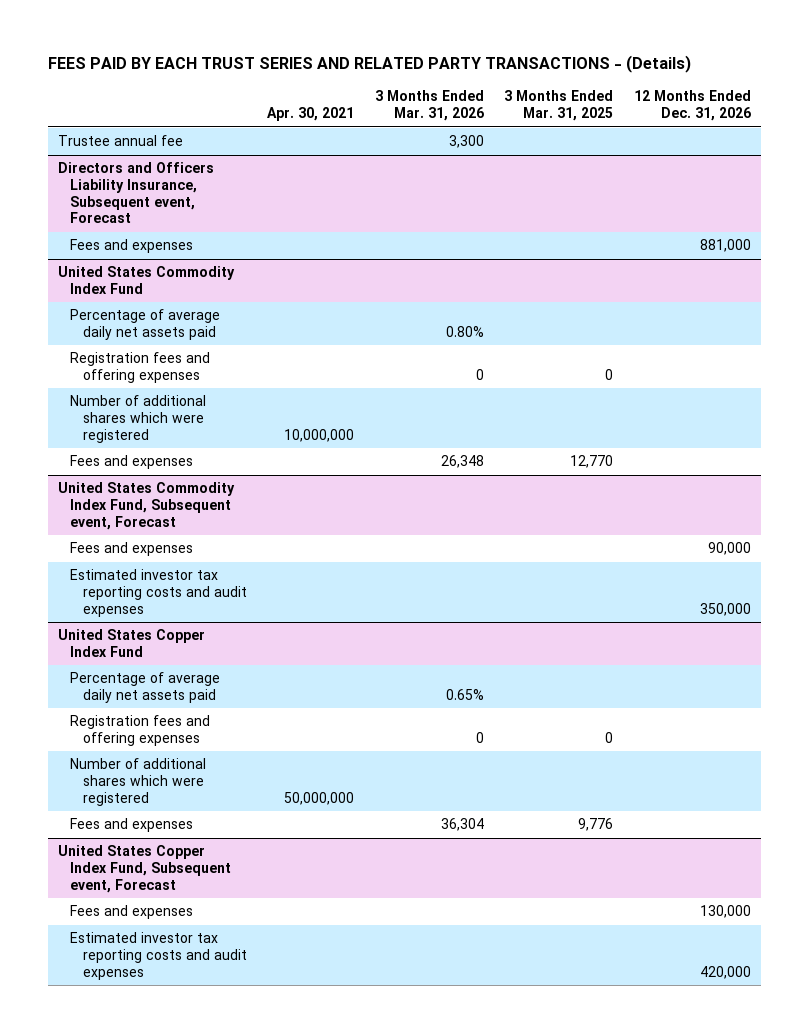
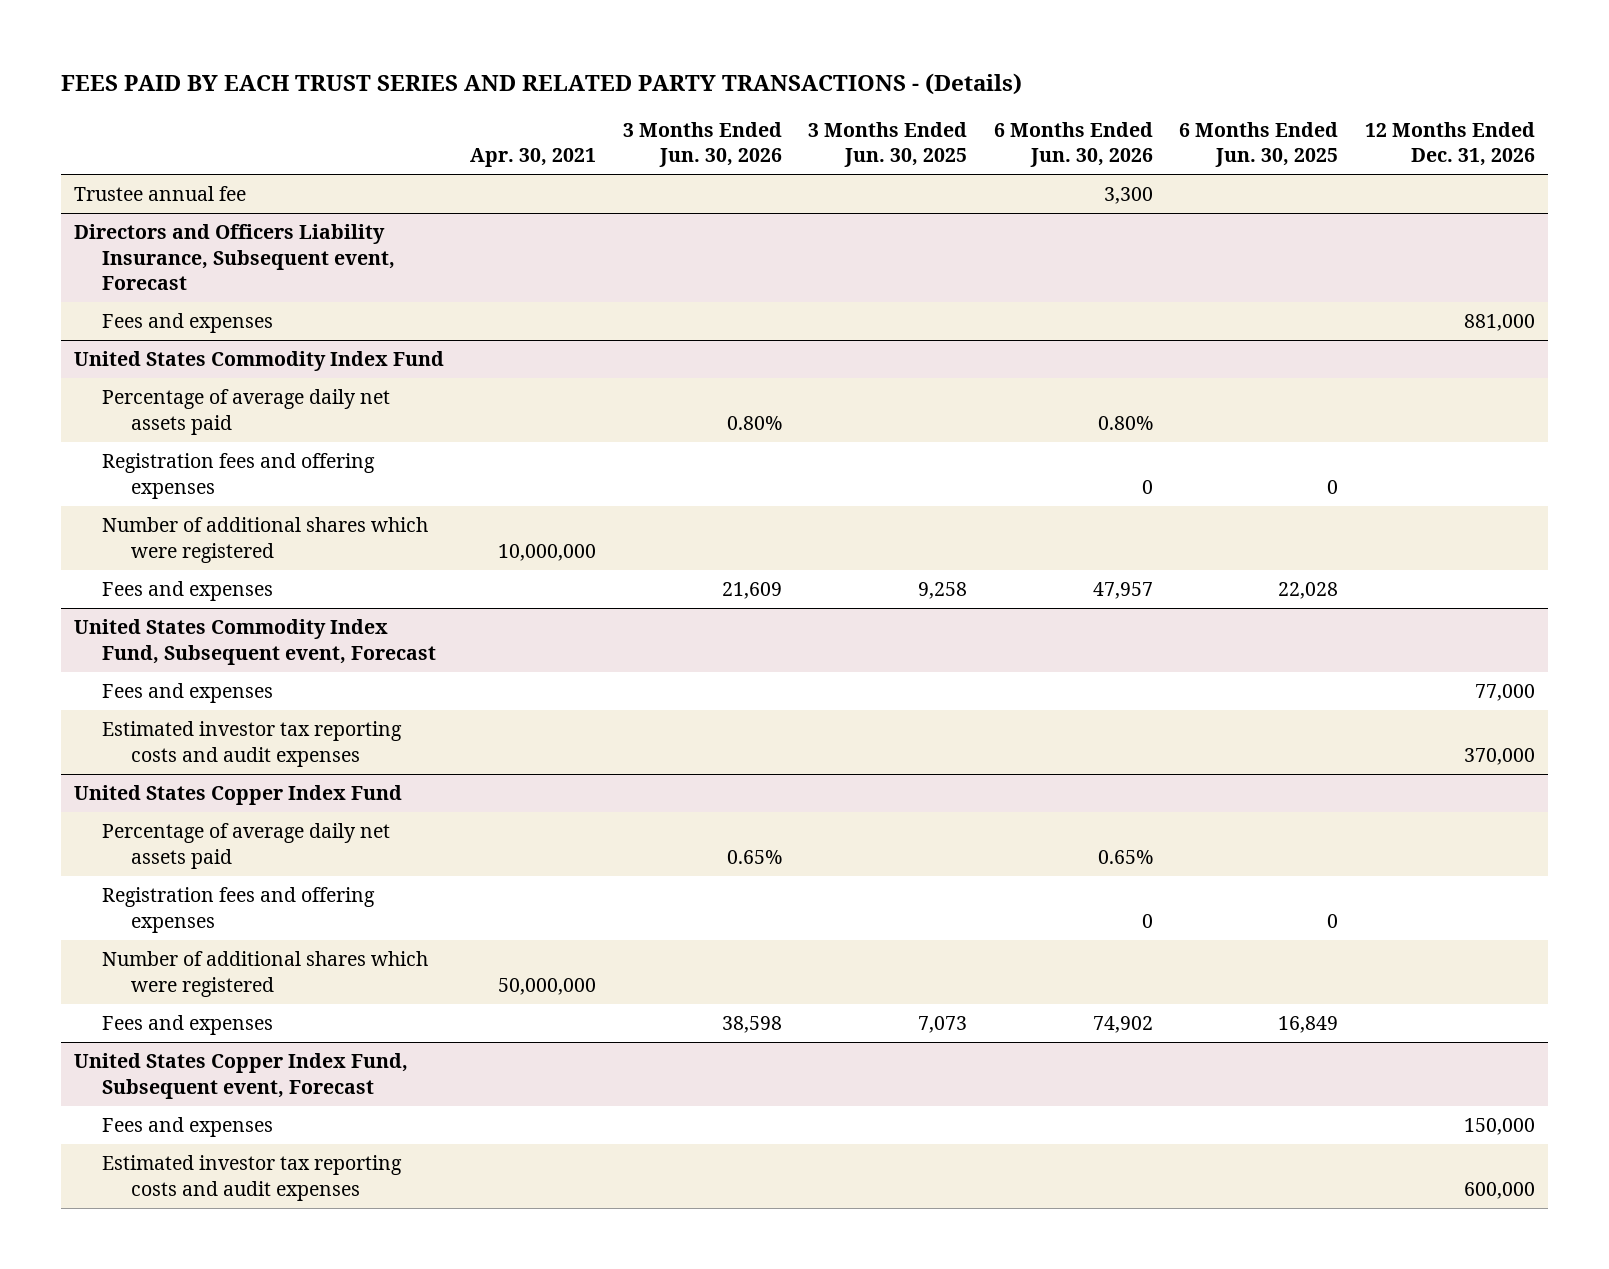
[374,90,484,122] 3 Months Ended Mar. 31, 2026 -> none
[504,90,614,122] 3 Months Ended Mar. 31, 2025 -> none
none -> [622,121,782,168] 3 Months Ended Jun. 30, 2026
none -> [808,121,968,168] 3 Months Ended Jun. 30, 2025
none -> [993,121,1153,168] 6 Months Ended Jun. 30, 2026
none -> [1179,121,1339,168] 6 Months Ended Jun. 30, 2025
[708,542,752,556] 90,000 -> [1474,684,1535,702] 77,000
[700,602,752,616] 350,000 -> [1463,747,1535,765] 370,000
[700,905,752,919] 130,000 -> [1463,1118,1535,1136] 150,000
[700,965,752,979] 420,000 -> [1463,1181,1535,1199] 600,000

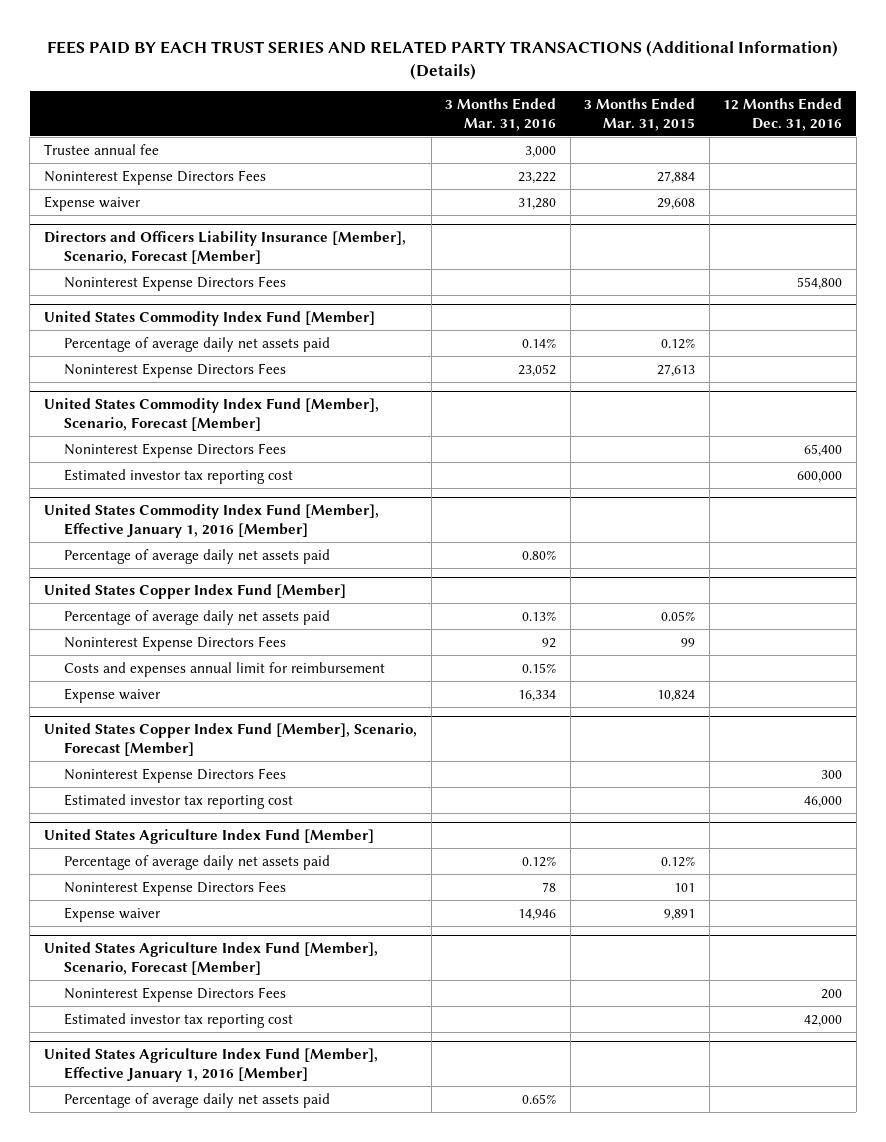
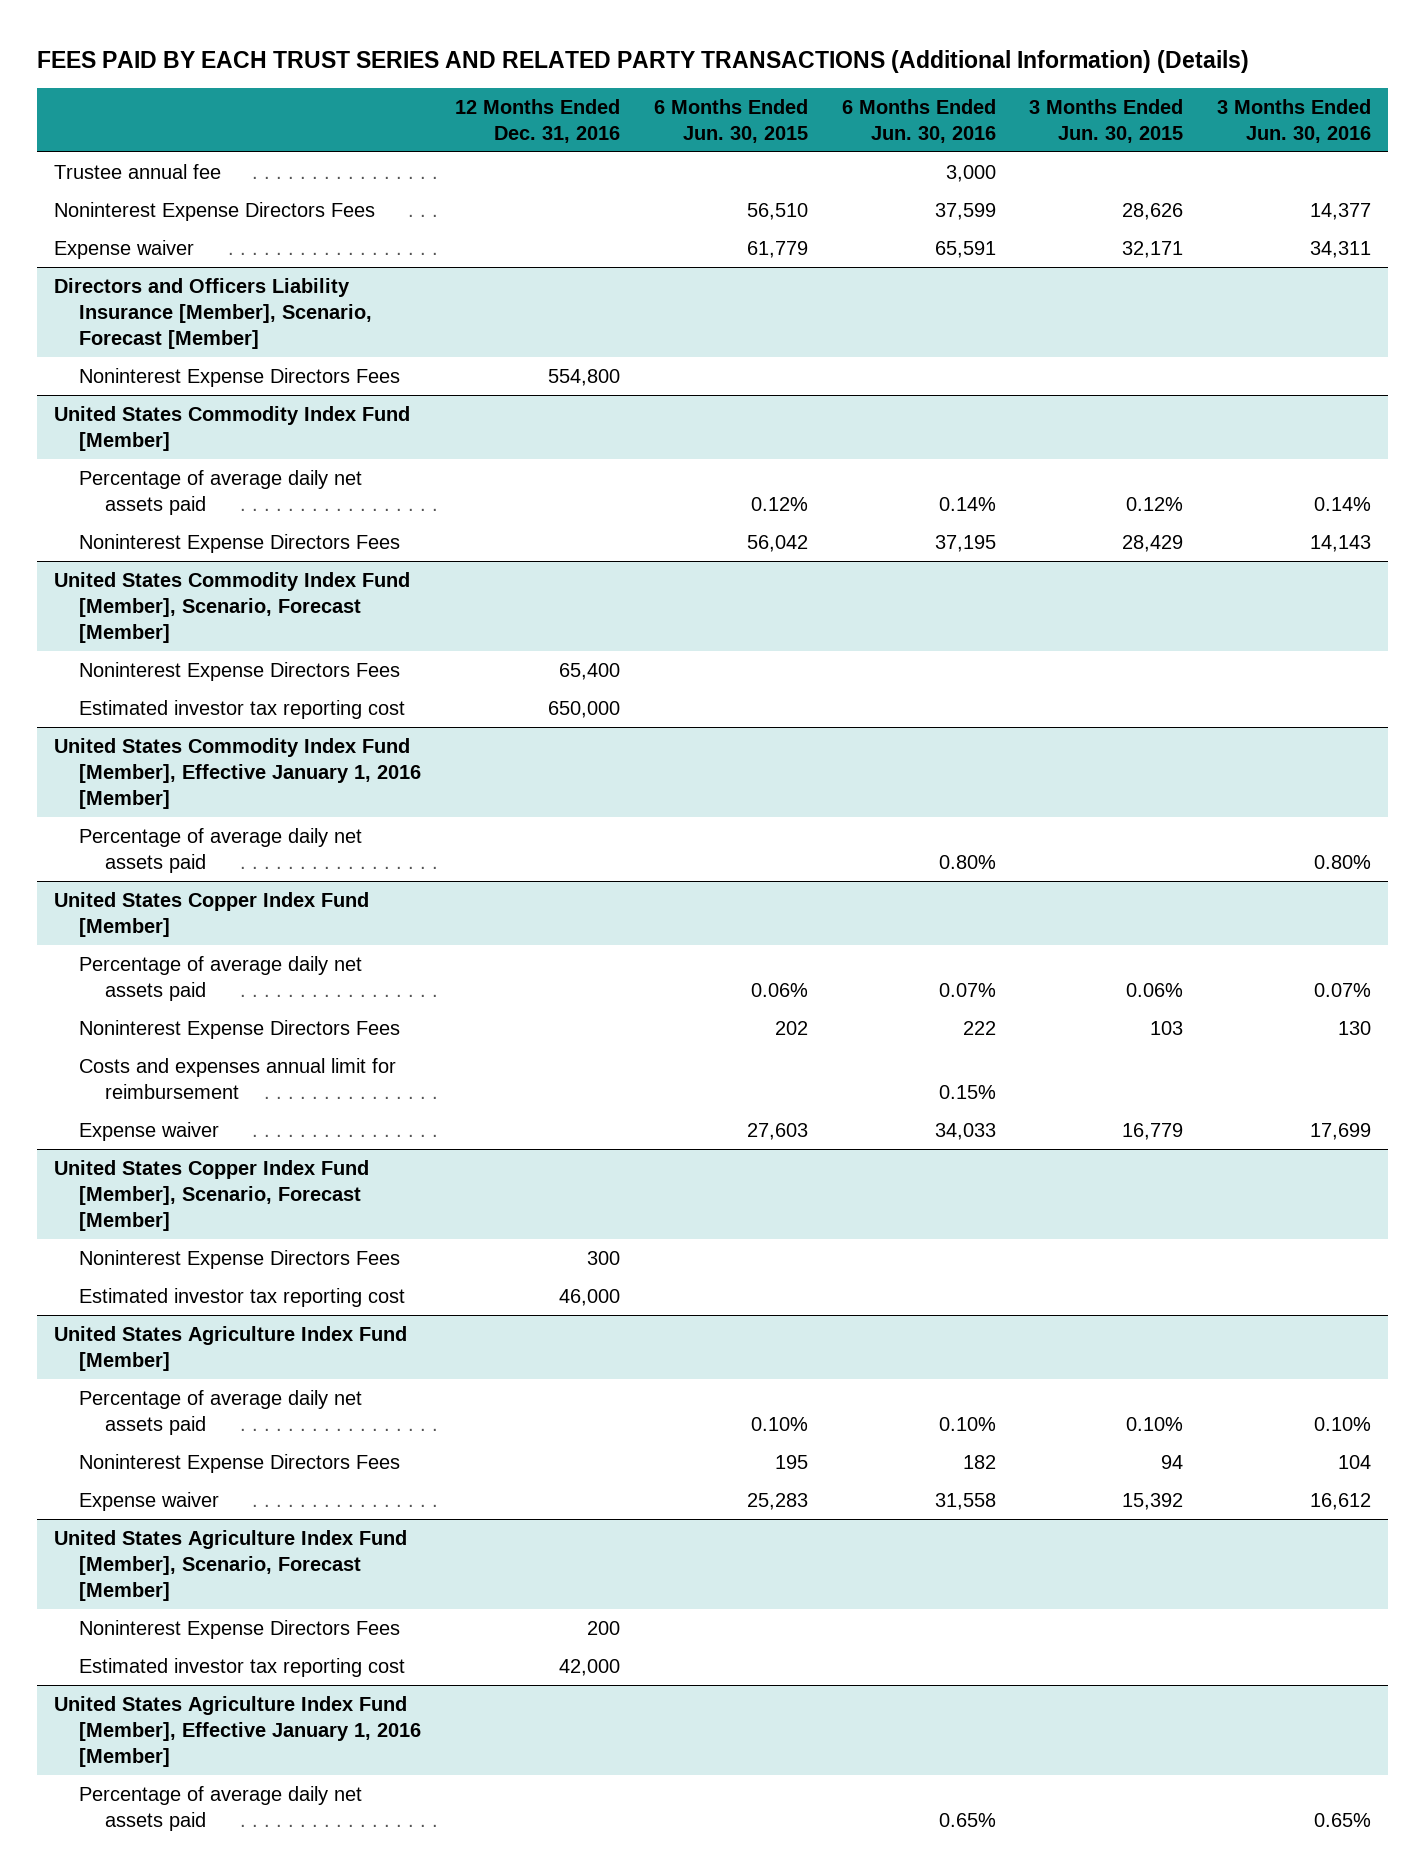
[445,97,557,131] 3 Months Ended Mar. 31, 2016 -> none
[584,97,696,131] 3 Months Ended Mar. 31, 2015 -> none
none -> [653,98,808,143] 6 Months Ended Jun. 30, 2015
none -> [841,98,996,143] 6 Months Ended Jun. 30, 2016
none -> [1029,98,1184,143] 3 Months Ended Jun. 30, 2015
none -> [1217,98,1372,143] 3 Months Ended Jun. 30, 2016
[797,470,843,483] 600,000 -> [548,700,621,718] 650,000

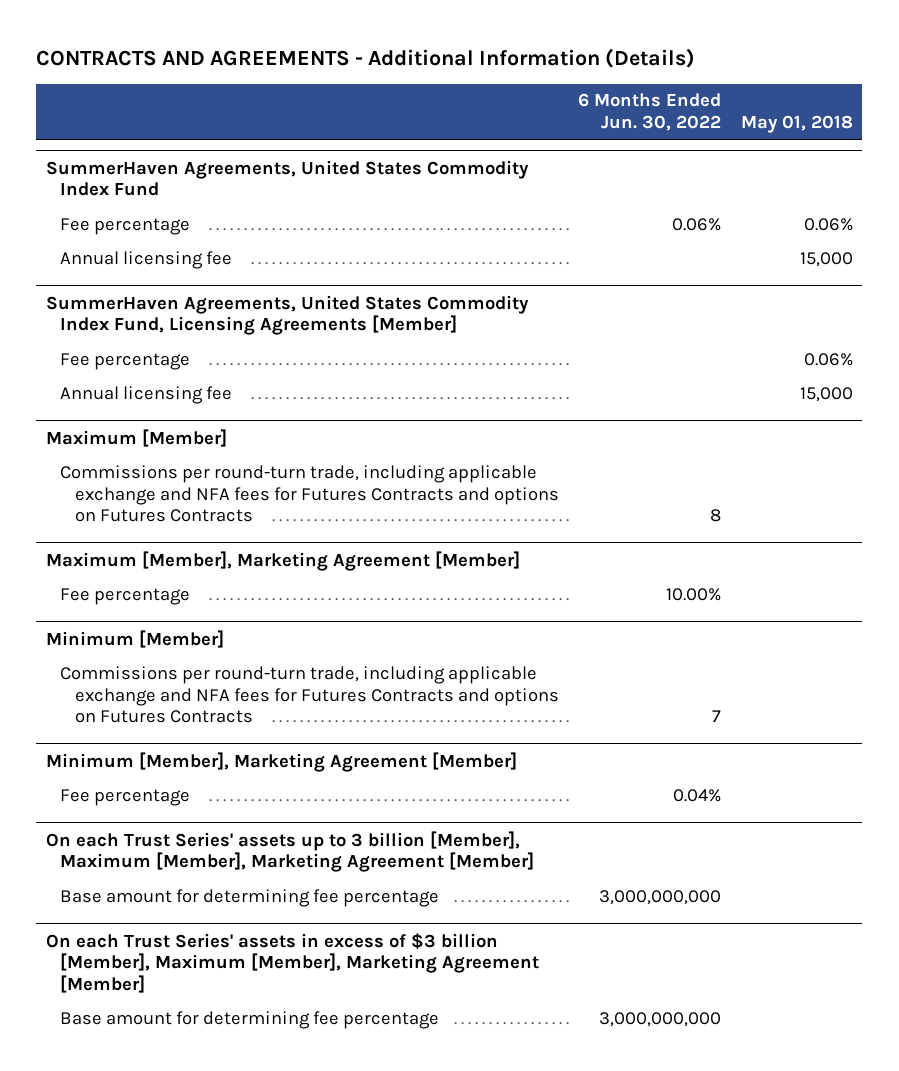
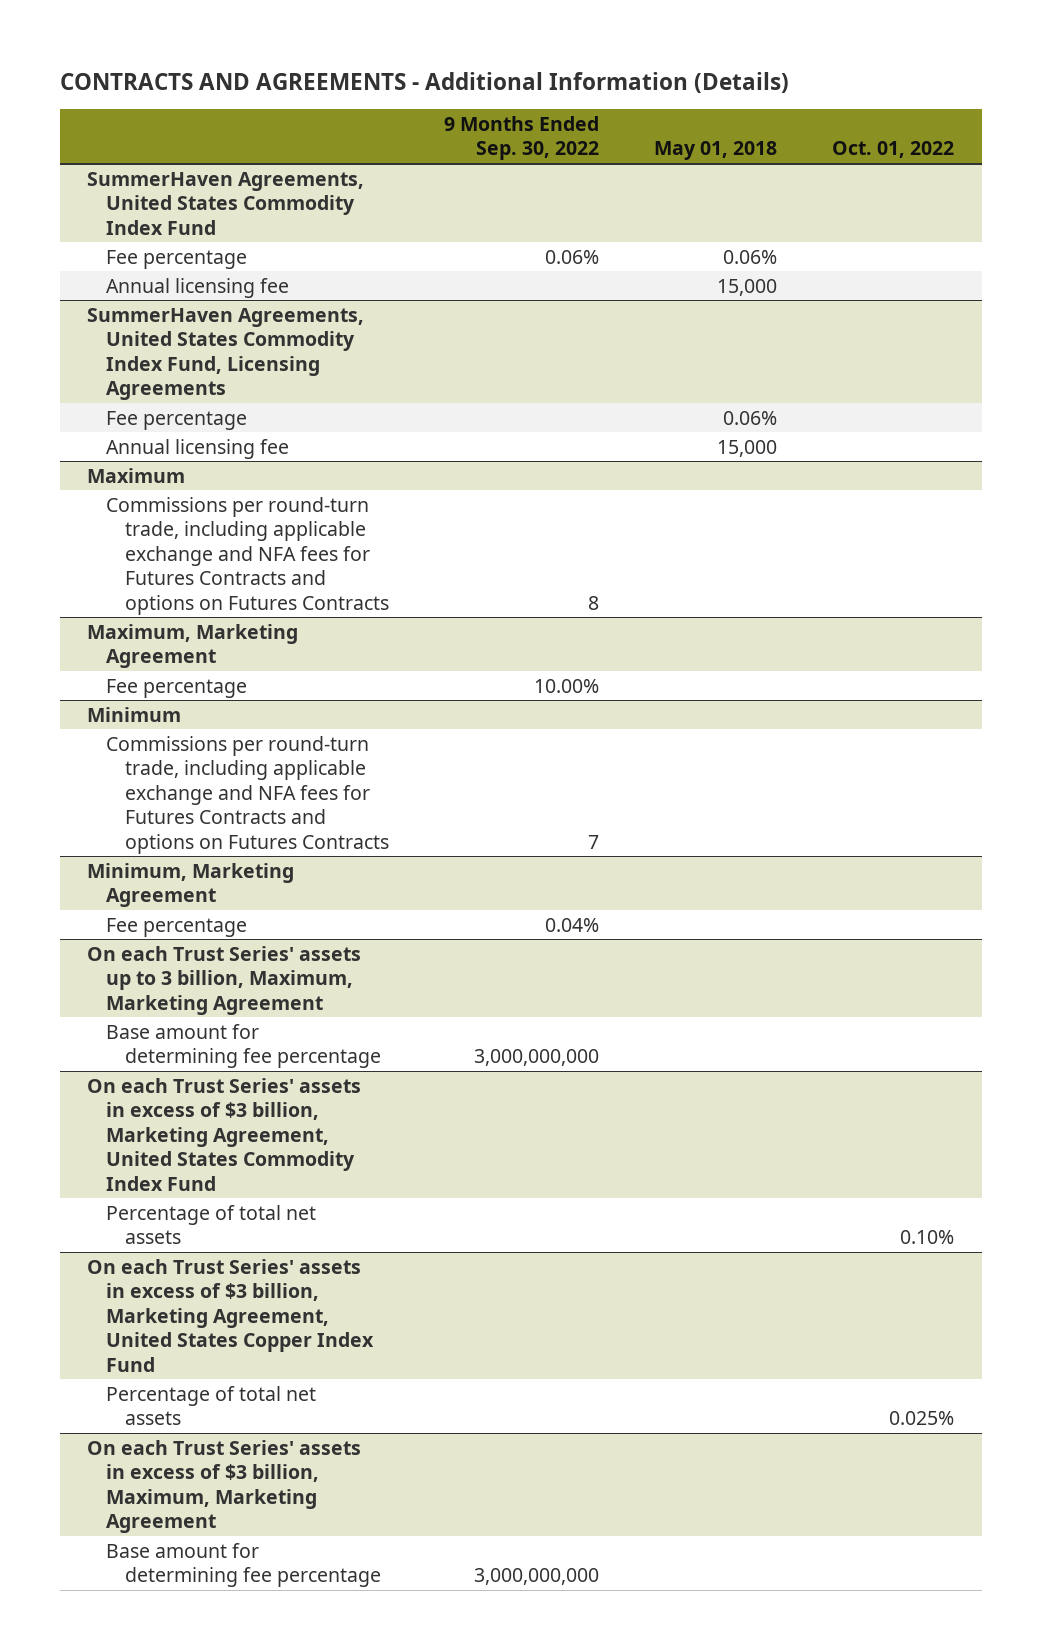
[578,93,722,132] 6 Months Ended Jun. 30, 2022 -> none
none -> [444,115,600,161] 9 Months Ended Sep. 30, 2022
none -> [832,141,955,159] Oct. 01, 2022
[46,294,530,336] SummerHaven Agreements, United States Commodity Index Fund, Licensing Agreements [Member] -> [87,307,365,401] SummerHaven Agreements, United States Commodity Index Fund, Licensing Agreements
[46,428,228,447] Maximum [Member] -> [87,467,186,483] Maximum
[46,550,521,571] Maximum [Member], Marketing Agreement [Member] -> [87,623,299,669] Maximum, Marketing Agreement
[46,629,225,648] Minimum [Member] -> [87,706,182,722] Minimum
[46,751,518,772] Minimum [Member], Marketing Agreement [Member] -> [87,862,295,908] Minimum, Marketing Agreement
[46,830,535,873] On each Trust Series' assets up to 3 billion [Member], Maximum [Member], Marketing Agreement [Member] -> [87,945,362,1015] On each Trust Series' assets up to 3 billion, Maximum, Marketing Agreement
none -> [87,1077,362,1191] On each Trust Series' assets in excess of $3 billion, Marketing Agreement, United States Commodity Index Fund
none -> [106,1204,317,1245] Percentage of total net assets
none -> [87,1258,375,1372] On each Trust Series' assets in excess of $3 billion, Marketing Agreement, United States Copper Index Fund
none -> [106,1385,317,1426] Percentage of total net assets
[46,932,540,994] On each Trust Series' assets in excess of $3 billion [Member], Maximum [Member], Marketing Agreement [Member] -> [87,1439,362,1534] On each Trust Series' assets in excess of $3 billion, Maximum, Marketing Agreement

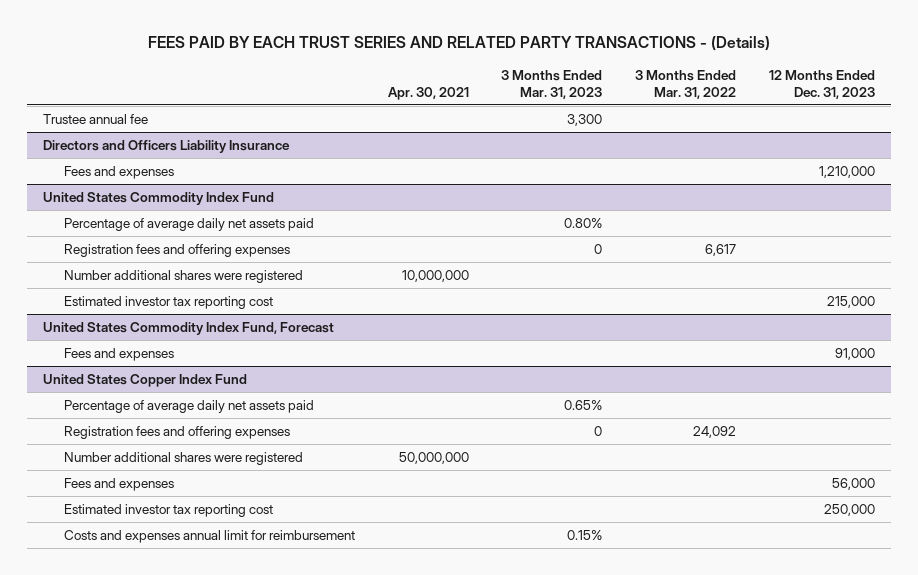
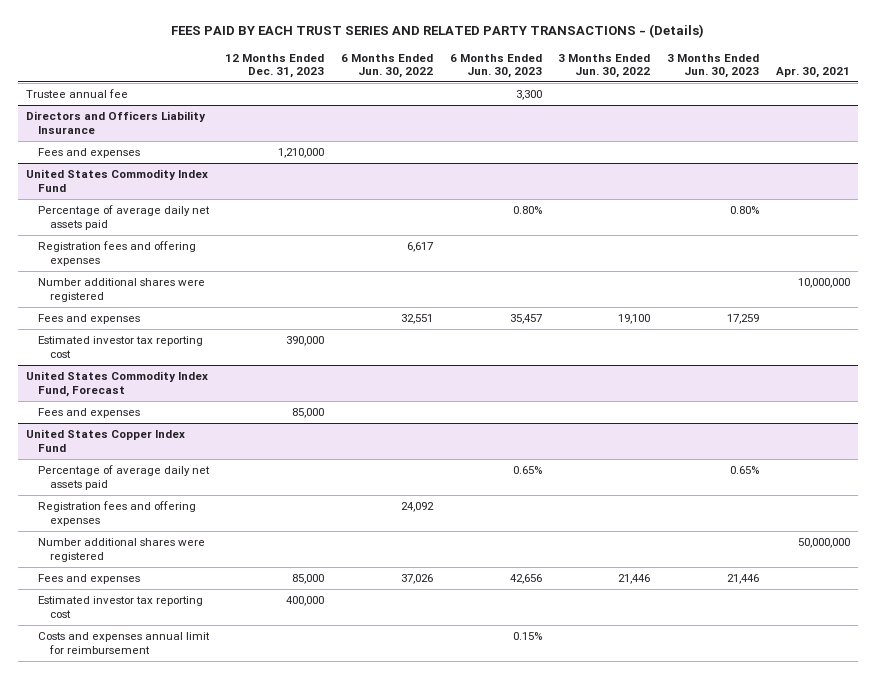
[501,69,603,99] 3 Months Ended Mar. 31, 2023 -> none
[634,69,736,99] 3 Months Ended Mar. 31, 2022 -> none
none -> [341,53,434,78] 6 Months Ended Jun. 30, 2022
none -> [449,53,542,78] 6 Months Ended Jun. 30, 2023
none -> [558,53,651,78] 3 Months Ended Jun. 30, 2022
none -> [667,53,760,78] 3 Months Ended Jun. 30, 2023
none -> [37,314,140,325] Fees and expenses
[826,296,875,309] 215,000 -> [286,336,325,347] 390,000
[834,348,875,361] 91,000 -> [292,408,325,419] 85,000
[831,478,875,491] 56,000 -> [292,574,325,585] 85,000
[823,504,875,517] 250,000 -> [286,596,325,607] 400,000

